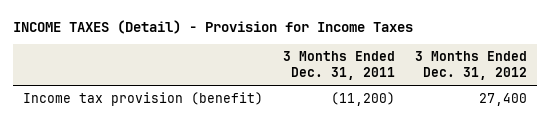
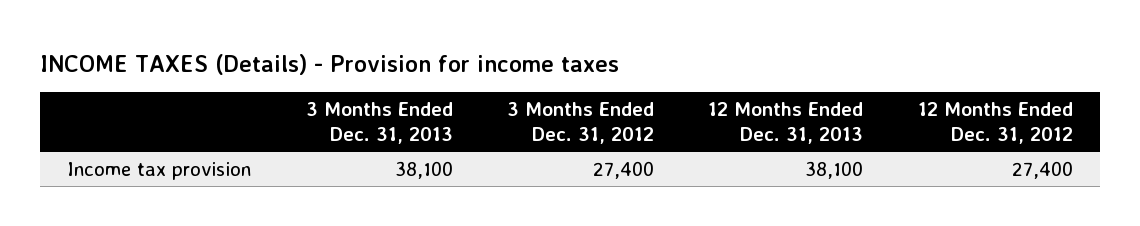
[12,19,413,34] INCOME TAXES (Detail) - Provision for Income Taxes -> [40,53,620,75] INCOME TAXES (Details) - Provision for income taxes
[282,51,395,81] 3 Months Ended Dec. 31, 2011 -> none
none -> [305,101,453,145] 3 Months Ended Dec. 31, 2013
none -> [708,101,864,145] 12 Months Ended Dec. 31, 2013
none -> [917,101,1073,145] 12 Months Ended Dec. 31, 2012
[22,92,263,107] Income tax provision (benefit) -> [67,161,252,180] Income tax provision

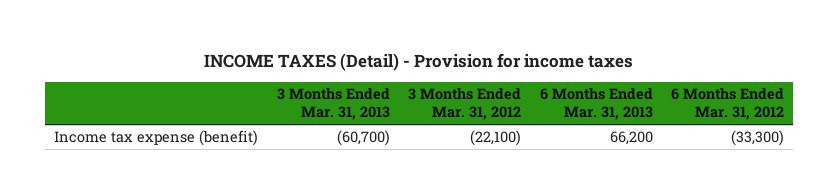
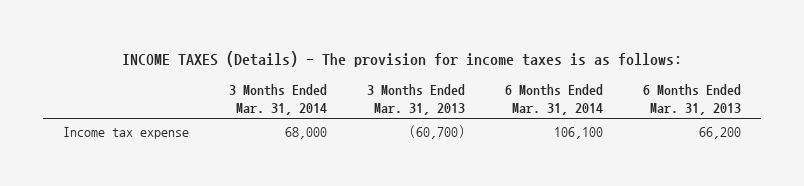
[204,53,634,72] INCOME TAXES (Detail) - Provision for income taxes -> [121,51,682,68] INCOME TAXES (Details) - The provision for income taxes is as follows:
[408,87,522,121] 3 Months Ended Mar. 31, 2012 -> none
[671,87,785,121] 6 Months Ended Mar. 31, 2012 -> none
none -> [228,84,327,115] 3 Months Ended Mar. 31, 2014
none -> [504,84,603,115] 6 Months Ended Mar. 31, 2014
[54,130,259,147] Income tax expense (benefit) -> [62,126,189,139] Income tax expense

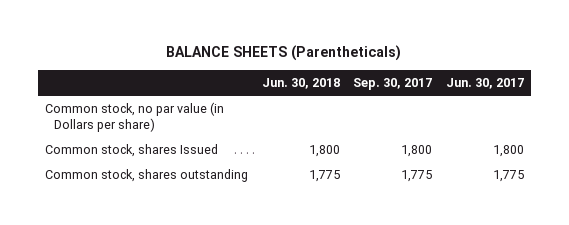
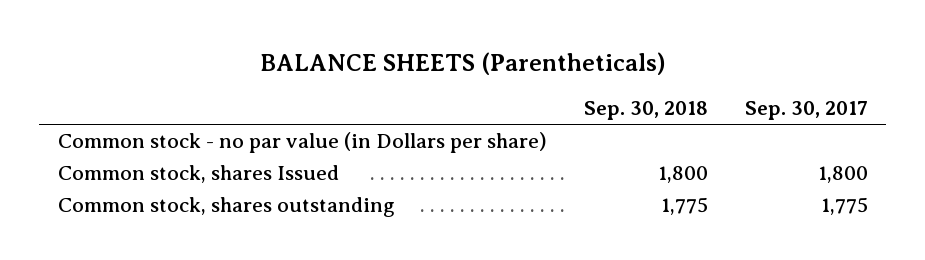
[261,77,340,89] Jun. 30, 2018 -> none
[446,77,525,89] Jun. 30, 2017 -> none
none -> [583,101,708,121] Sep. 30, 2018
[44,102,224,133] Common stock, no par value (in Dollars per share) -> [57,132,547,154] Common stock - no par value (in Dollars per share)

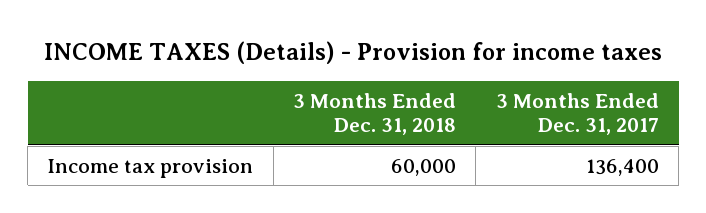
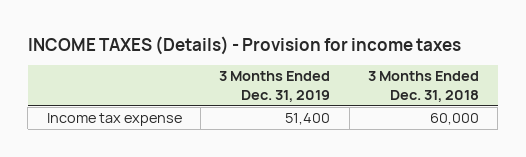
[495,92,659,136] 3 Months Ended Dec. 31, 2017 -> none
none -> [219,71,331,102] 3 Months Ended Dec. 31, 2019
[47,158,254,178] Income tax provision -> [46,113,182,127] Income tax expense

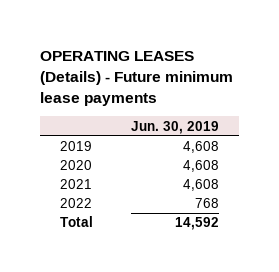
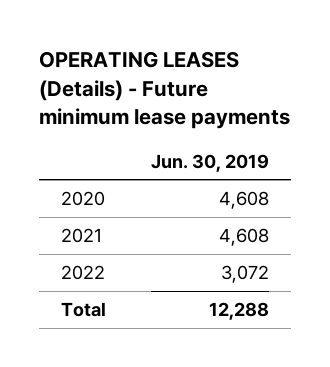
[59,141,92,152] 2019 -> none
[195,198,220,209] 768 -> [220,264,269,283] 3,072
[175,217,220,231] 14,592 -> [208,301,269,320] 12,288

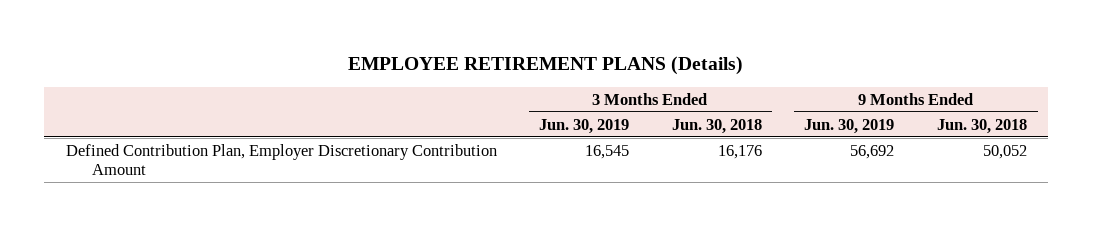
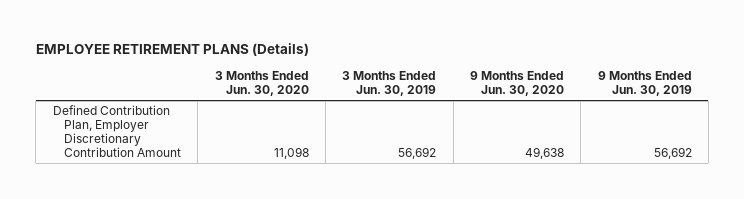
[671,118,762,134] Jun. 30, 2018 -> none
[936,118,1027,134] Jun. 30, 2018 -> none
none -> [214,71,309,97] 3 Months Ended Jun. 30, 2020
none -> [469,71,564,97] 9 Months Ended Jun. 30, 2020
[585,144,630,159] 16,545 -> [398,147,437,160] 56,692

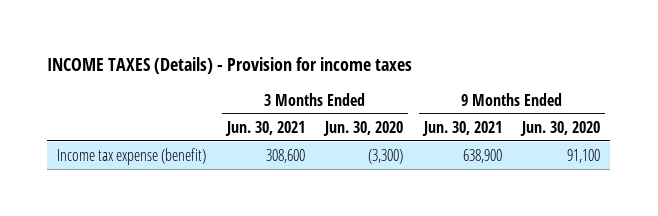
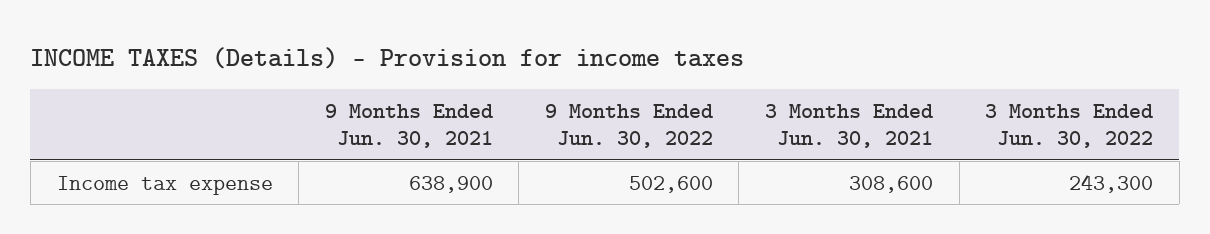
[323,120,404,136] Jun. 30, 2020 -> none
[520,120,601,136] Jun. 30, 2020 -> none
none -> [544,103,713,149] 9 Months Ended Jun. 30, 2022
none -> [985,103,1154,149] 3 Months Ended Jun. 30, 2022
[57,148,207,166] Income tax expense (benefit) -> [56,175,273,195] Income tax expense

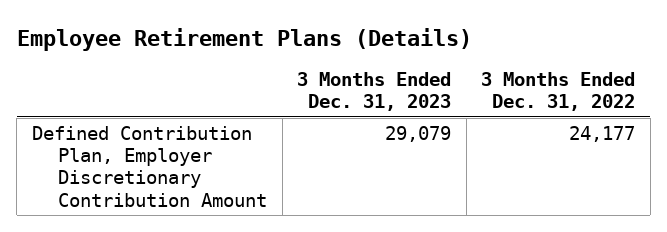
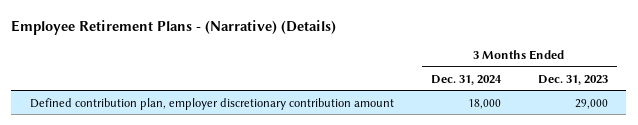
[16,27,472,51] Employee Retirement Plans (Details) -> [11,19,337,35] Employee Retirement Plans - (Narrative) (Details)
[481,72,636,112] 3 Months Ended Dec. 31, 2022 -> none
none -> [430,74,502,85] Dec. 31, 2024
[31,125,268,207] Defined Contribution Plan, Employer Discretionary Contribution Amount -> [29,97,394,110] Defined contribution plan, employer discretionary contribution amount
[385,125,452,142] 29,079 -> [574,98,608,109] 29,000

